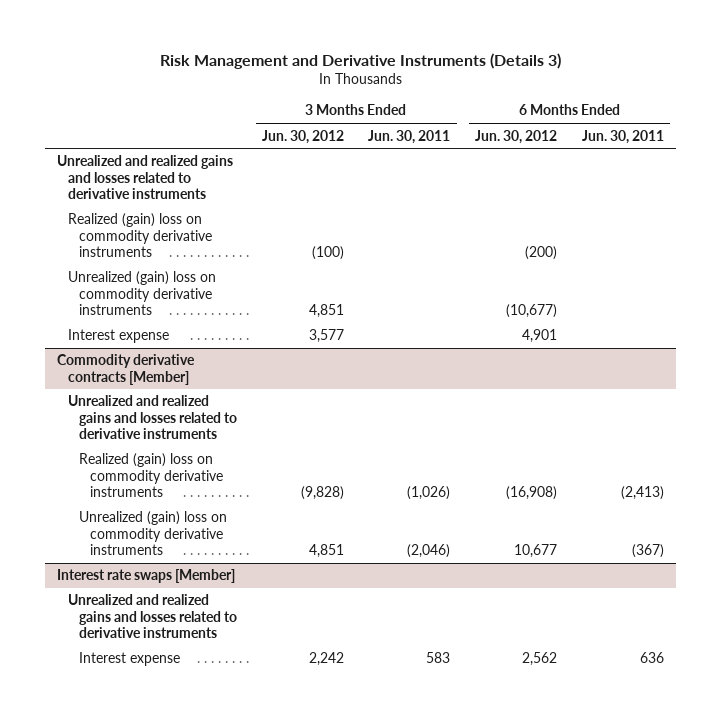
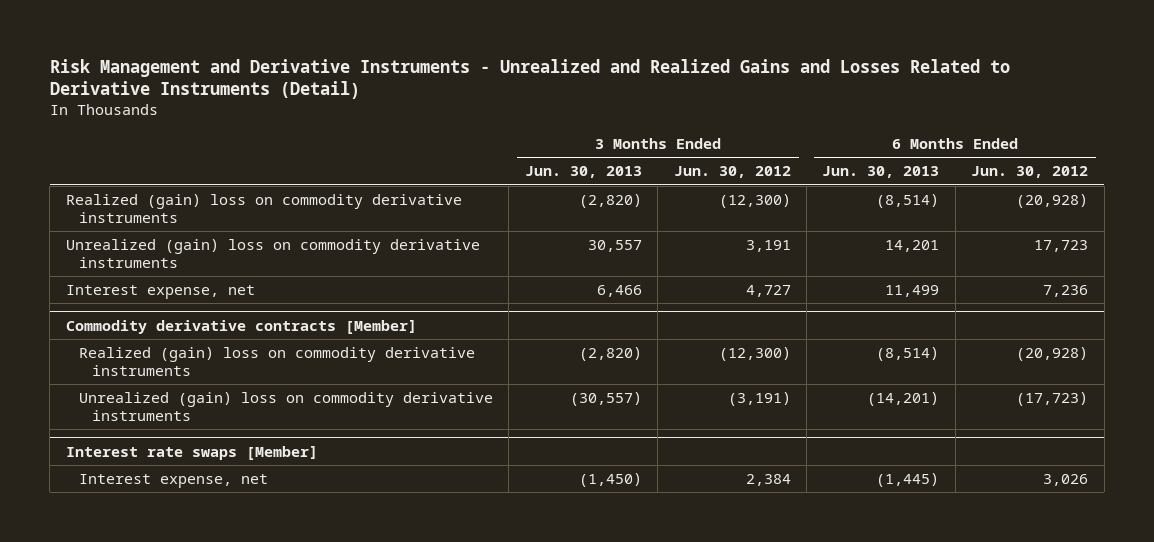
[159,52,561,69] Risk Management and Derivative Instruments (Details 3) -> [49,58,1010,100] Risk Management and Derivative Instruments - Unrealized and Realized Gains and Losses Related to Derivative Instruments (Detail)
[368,129,451,144] Jun. 30, 2011 -> none
[581,129,664,144] Jun. 30, 2011 -> none
none -> [524,166,642,179] Jun. 30, 2013
none -> [822,166,940,179] Jun. 30, 2013
[57,155,234,200] Unrealized and realized gains and losses related to derivative instruments -> none
[311,246,344,261] (100) -> [718,193,791,208] (12,300)
[525,246,558,261] (200) -> [1016,193,1089,208] (20,928)
[308,304,344,319] 4,851 -> [745,239,791,252] 3,191
[506,304,558,319] (10,677) -> [1034,239,1089,252] 17,723
[68,329,170,344] Interest expense -> [65,284,255,299] Interest expense, net
[308,329,344,344] 3,577 -> [745,284,791,297] 4,727
[522,329,558,344] 4,901 -> [1043,284,1089,297] 7,236
[68,395,238,440] Unrealized and realized gains and losses related to derivative instruments -> none
[300,486,344,501] (9,828) -> [718,346,791,361] (12,300)
[506,486,558,501] (16,908) -> [1016,346,1089,361] (20,928)
[308,544,344,559] 4,851 -> [727,391,791,406] (3,191)
[514,544,558,559] 10,677 -> [1016,391,1089,406] (17,723)
[68,594,238,639] Unrealized and realized gains and losses related to derivative instruments -> none
[79,652,181,667] Interest expense -> [78,473,268,488] Interest expense, net
[308,652,344,667] 2,242 -> [745,473,791,486] 2,384
[522,652,558,667] 2,562 -> [1043,473,1089,486] 3,026

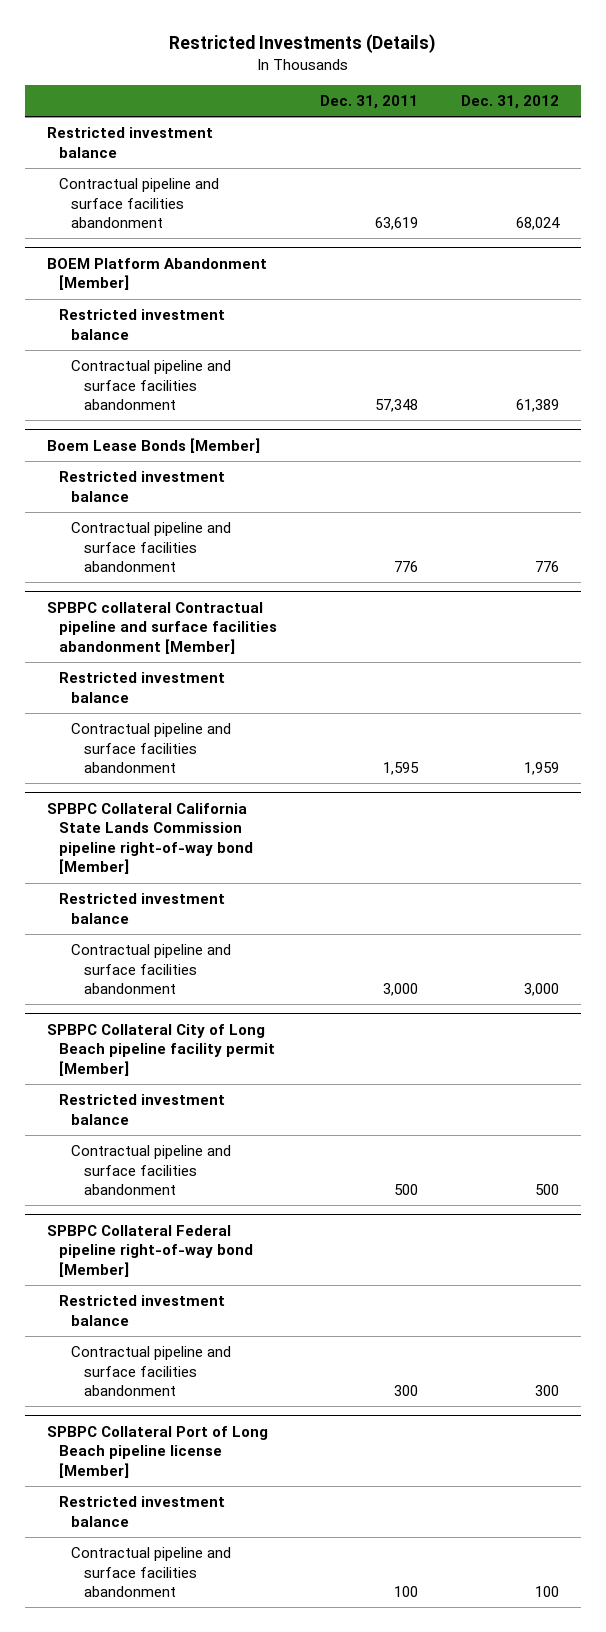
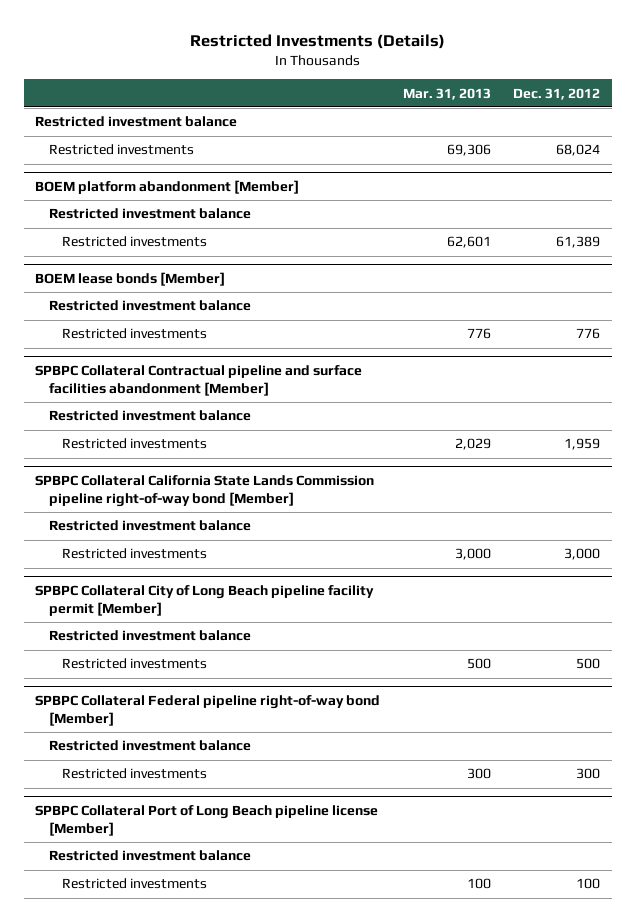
[320,94,419,109] Dec. 31, 2011 -> none
none -> [402,87,491,100] Mar. 31, 2013
[59,178,220,229] Contractual pipeline and surface facilities abandonment -> [48,144,194,156] Restricted investments
[46,257,267,291] BOEM Platform Abandonment [Member] -> [35,180,300,195] BOEM platform abandonment [Member]
[71,360,232,411] Contractual pipeline and surface facilities abandonment -> [61,236,207,248] Restricted investments
[46,437,260,453] Boem Lease Bonds [Member] -> [35,272,226,287] BOEM lease bonds [Member]
[71,522,232,573] Contractual pipeline and surface facilities abandonment -> [61,328,207,340] Restricted investments
[46,601,278,654] SPBPC collateral Contractual pipeline and surface facilities abandonment [Member] -> [35,365,363,397] SPBPC Collateral Contractual pipeline and surface facilities abandonment [Member]
[71,723,232,774] Contractual pipeline and surface facilities abandonment -> [61,438,207,450] Restricted investments
[71,944,232,995] Contractual pipeline and surface facilities abandonment -> [61,548,207,560] Restricted investments
[71,1145,232,1196] Contractual pipeline and surface facilities abandonment -> [61,658,207,670] Restricted investments
[71,1346,232,1397] Contractual pipeline and surface facilities abandonment -> [61,768,207,780] Restricted investments
[71,1547,232,1598] Contractual pipeline and surface facilities abandonment -> [61,878,207,890] Restricted investments

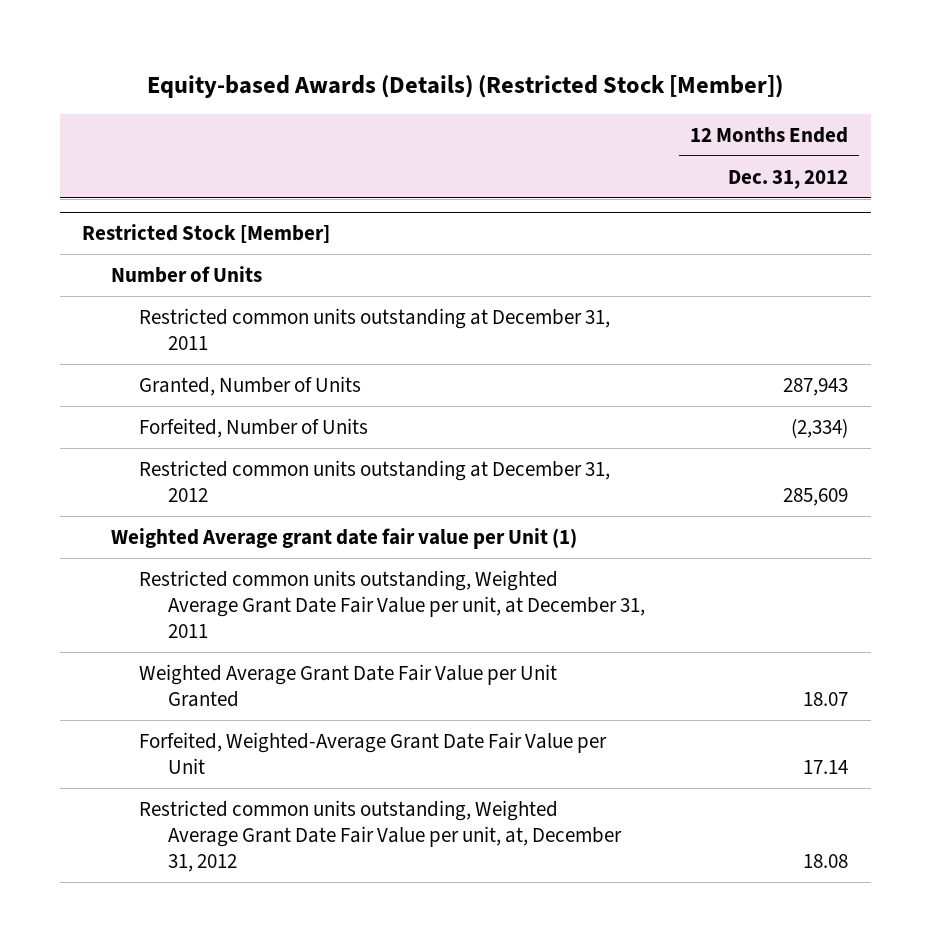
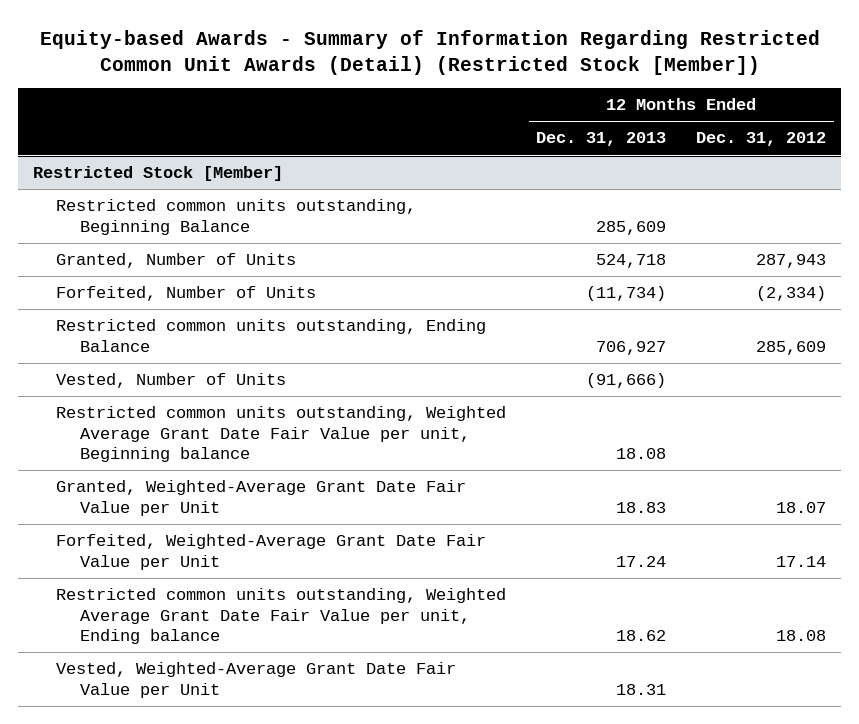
[147,74,784,98] Equity-based Awards (Details) (Restricted Stock [Member]) -> [39,29,820,75] Equity-based Awards - Summary of Information Regarding Restricted Common Unit Awards (Detail) (Restricted Stock [Member])
none -> [536,132,667,147] Dec. 31, 2013
[110,265,262,283] Number of Units -> none
[139,307,611,351] Restricted common units outstanding at December 31, 2011 -> [56,199,417,235] Restricted common units outstanding, Beginning Balance
[110,527,577,549] Weighted Average grant date fair value per Unit (1) -> none
[139,459,611,503] Restricted common units outstanding at December 31, 2012 -> [56,319,487,352] Restricted common units outstanding, Ending Balance
none -> [56,373,287,389] Vested, Number of Units
[139,569,645,639] Restricted common units outstanding, Weighted Average Grant Date Fair Value per unit, at December 31, 2011 -> [56,406,507,463] Restricted common units outstanding, Weighted Average Grant Date Fair Value per unit, Beginning balance
[139,663,558,708] Weighted Average Grant Date Fair Value per Unit Granted -> [56,480,467,516] Granted, Weighted-Average Grant Date Fair Value per Unit
[139,799,622,873] Restricted common units outstanding, Weighted Average Grant Date Fair Value per unit, at, December 31, 2012 -> [56,588,507,645] Restricted common units outstanding, Weighted Average Grant Date Fair Value per unit, Ending balance
none -> [56,662,457,698] Vested, Weighted-Average Grant Date Fair Value per Unit

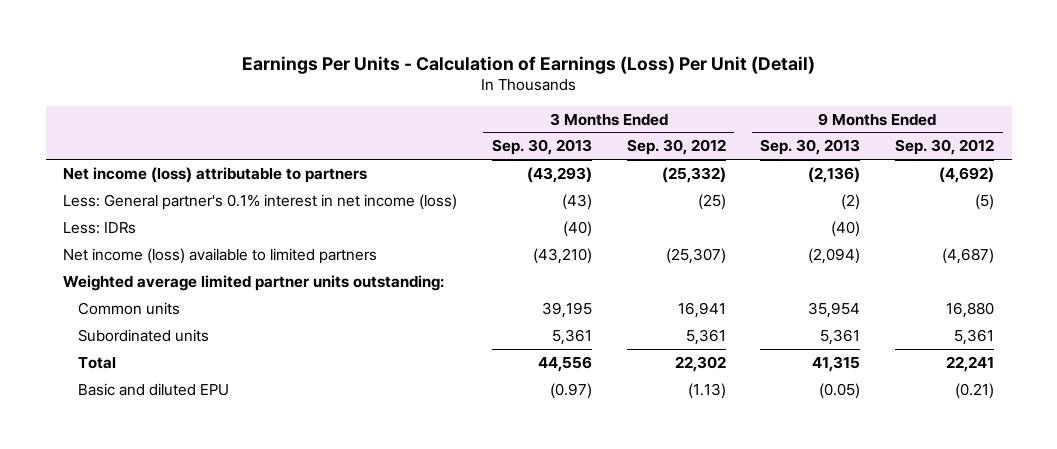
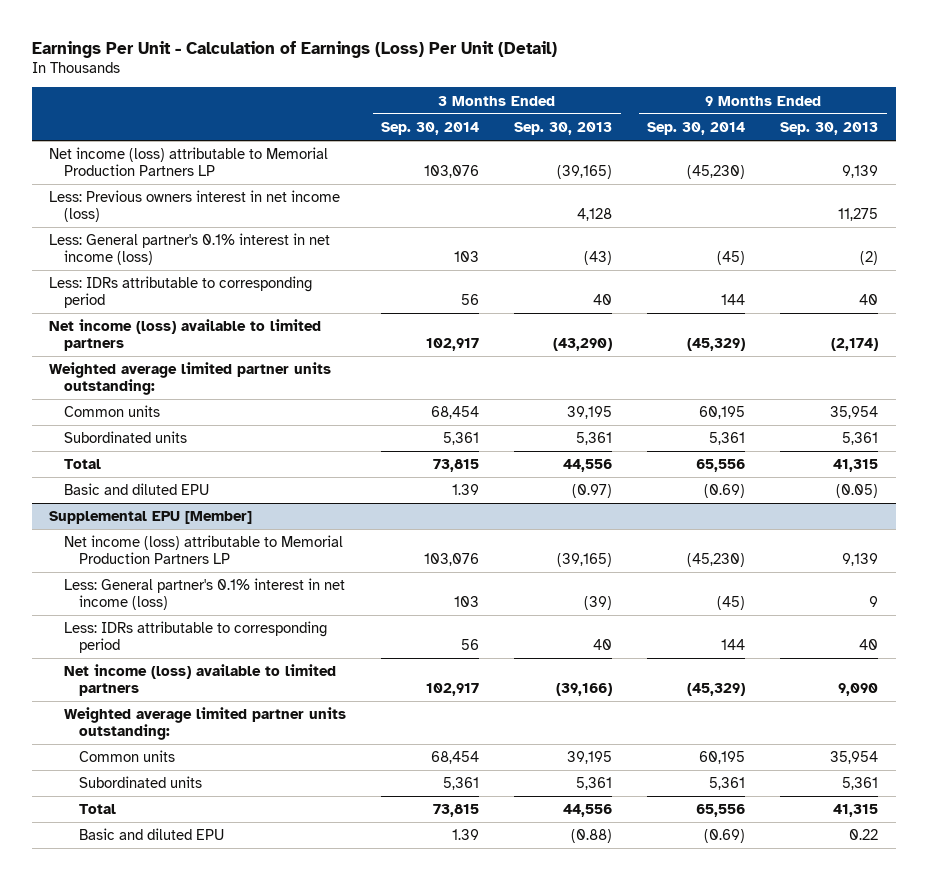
[241,55,815,74] Earnings Per Units - Calculation of Earnings (Loss) Per Unit (Detail) -> [31,40,557,58] Earnings Per Unit - Calculation of Earnings (Loss) Per Unit (Detail)
[626,139,726,156] Sep. 30, 2012 -> none
[895,139,995,156] Sep. 30, 2012 -> none
none -> [381,122,480,136] Sep. 30, 2014
none -> [647,122,746,136] Sep. 30, 2014
[62,166,367,183] Net income (loss) attributable to partners -> [49,147,329,176] Net income (loss) attributable to Memorial Production Partners LP
[526,166,592,183] (43,293) -> [557,164,613,179] (39,165)
[808,166,861,183] (2,136) -> [842,164,879,178] 9,139
none -> [49,190,341,222] Less: Previous owners interest in net income (loss)
[62,221,136,234] Less: IDRs -> [49,276,313,308] Less: IDRs attributable to corresponding period
[562,220,592,237] (40) -> [593,293,613,305] 40
[831,220,861,237] (40) -> [859,293,879,305] 40
[532,247,592,264] (43,210) -> [553,337,613,351] (43,290)
[808,247,861,264] (2,094) -> [831,337,879,351] (2,174)
none -> [49,511,253,525] Supplemental EPU [Member]
none -> [64,535,344,564] Net income (loss) attributable to Memorial Production Partners LP
none -> [64,578,346,610] Less: General partner's 0.1% interest in net income (loss)
none -> [64,621,328,653] Less: IDRs attributable to corresponding period
none -> [64,664,337,696] Net income (loss) available to limited partners
none -> [64,707,347,740] Weighted average limited partner units outstanding:
none -> [79,750,176,763] Common units
none -> [79,776,203,789] Subordinated units
none -> [79,804,117,815] Total
none -> [79,828,225,841] Basic and diluted EPU

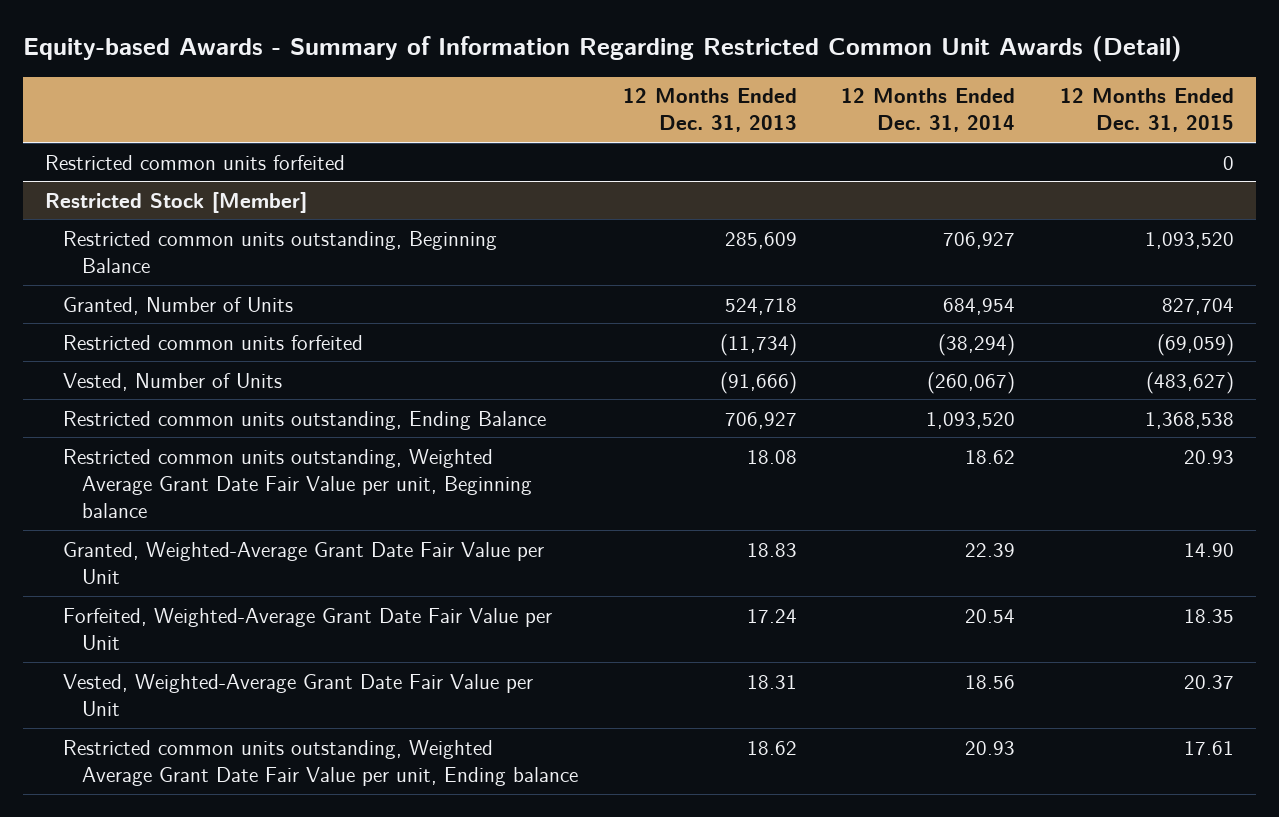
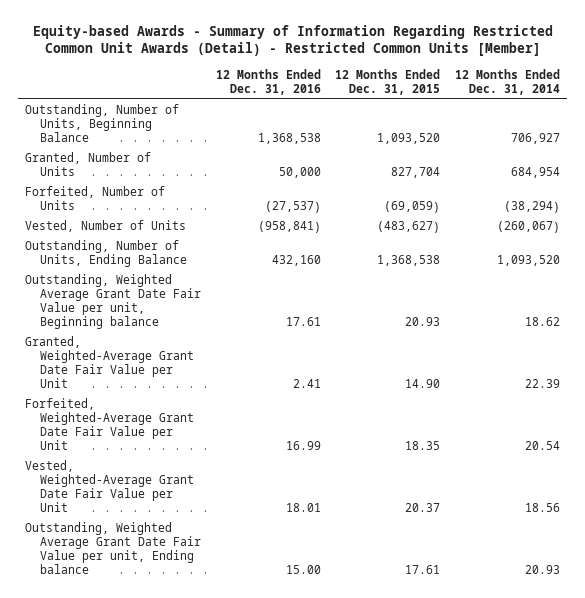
[22,36,1182,63] Equity-based Awards - Summary of Information Regarding Restricted Common Unit Awards (Detail) -> [32,24,553,57] Equity-based Awards - Summary of Information Regarding Restricted Common Unit Awards (Detail) - Restricted Common Units [Member]
[622,88,797,133] 12 Months Ended Dec. 31, 2013 -> none
none -> [215,68,321,95] 12 Months Ended Dec. 31, 2016
[44,154,345,170] Restricted common units forfeited -> none
[44,191,307,213] Restricted Stock [Member] -> none
[63,230,498,273] Restricted common units outstanding, Beginning Balance -> [25,104,180,142] Outstanding, Number of Units, Beginning Balance
[63,334,364,350] Restricted common units forfeited -> [25,186,166,210] Forfeited, Number of Units
[63,410,547,430] Restricted common units outstanding, Ending Balance -> [25,240,188,267] Outstanding, Number of Units, Ending Balance
[63,448,532,518] Restricted common units outstanding, Weighted Average Grant Date Fair Value per unit, Beginning balance -> [25,274,202,329] Outstanding, Weighted Average Grant Date Fair Value per unit, Beginning balance
[63,739,578,786] Restricted common units outstanding, Weighted Average Grant Date Fair Value per unit, Ending balance -> [25,522,202,574] Outstanding, Weighted Average Grant Date Fair Value per unit, Ending balance

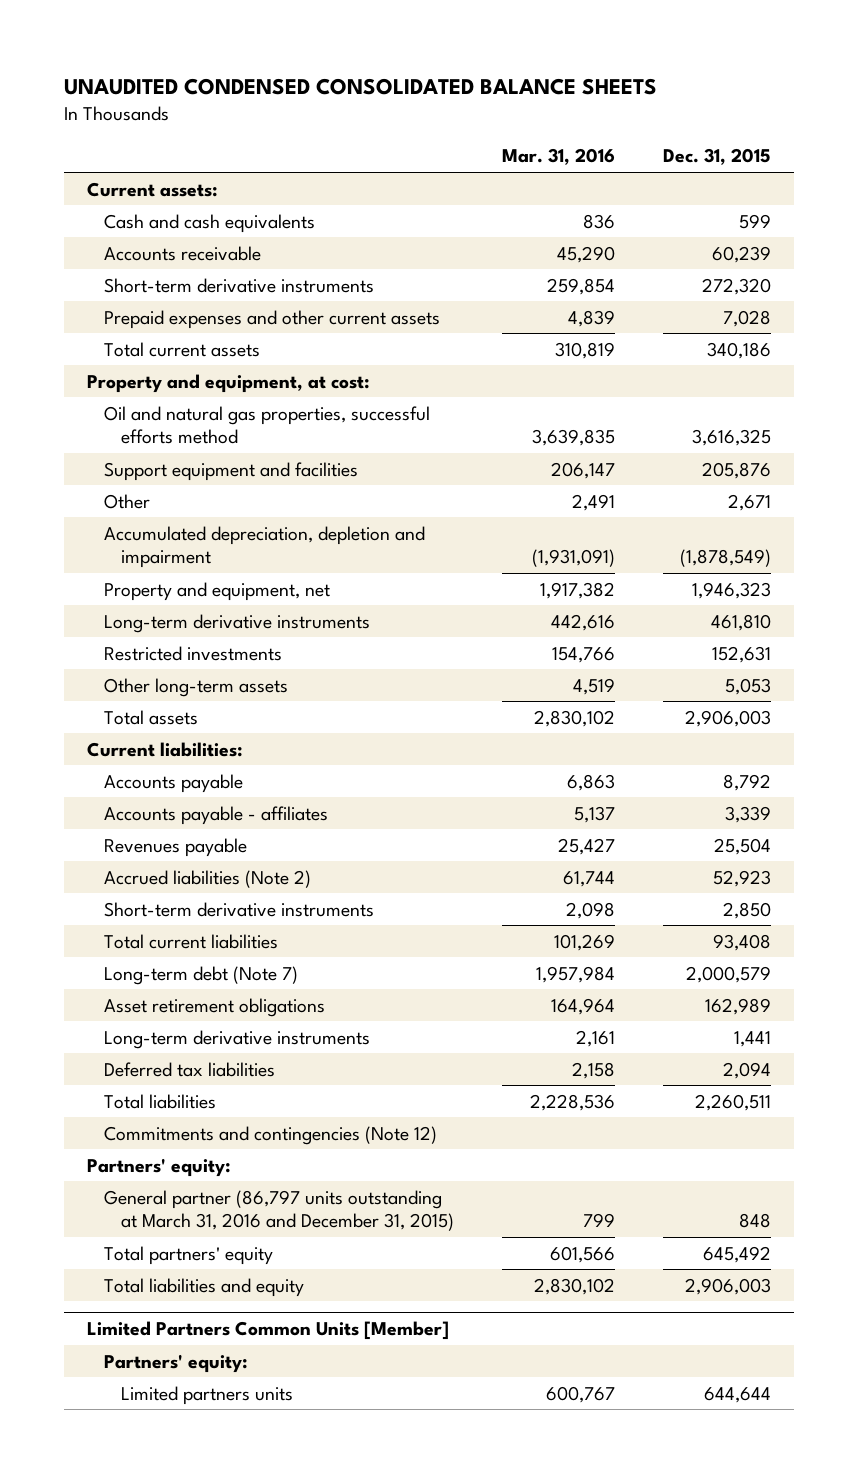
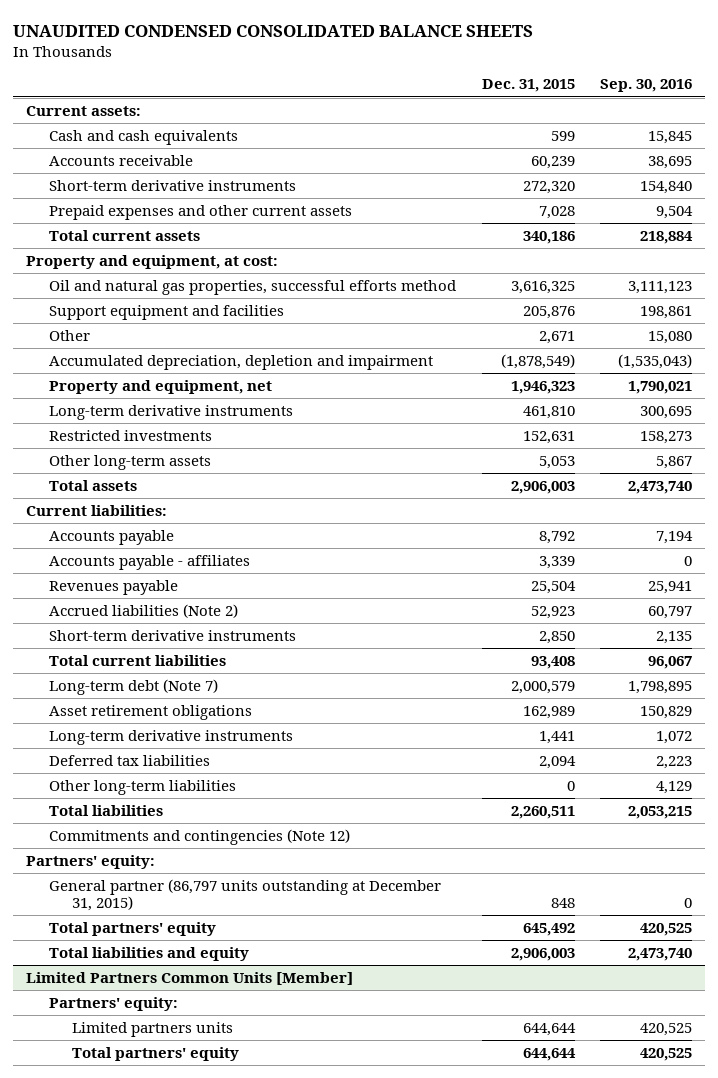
[502,148,616,166] Mar. 31, 2016 -> none
none -> [600,79,693,93] Sep. 30, 2016
none -> [48,779,236,795] Other long-term liabilities
[104,1189,455,1232] General partner (86,797 units outstanding at March 31, 2016 and December 31, 2015) -> [48,878,441,912] General partner (86,797 units outstanding at December 31, 2015)
none -> [71,1046,239,1061] Total partners' equity

